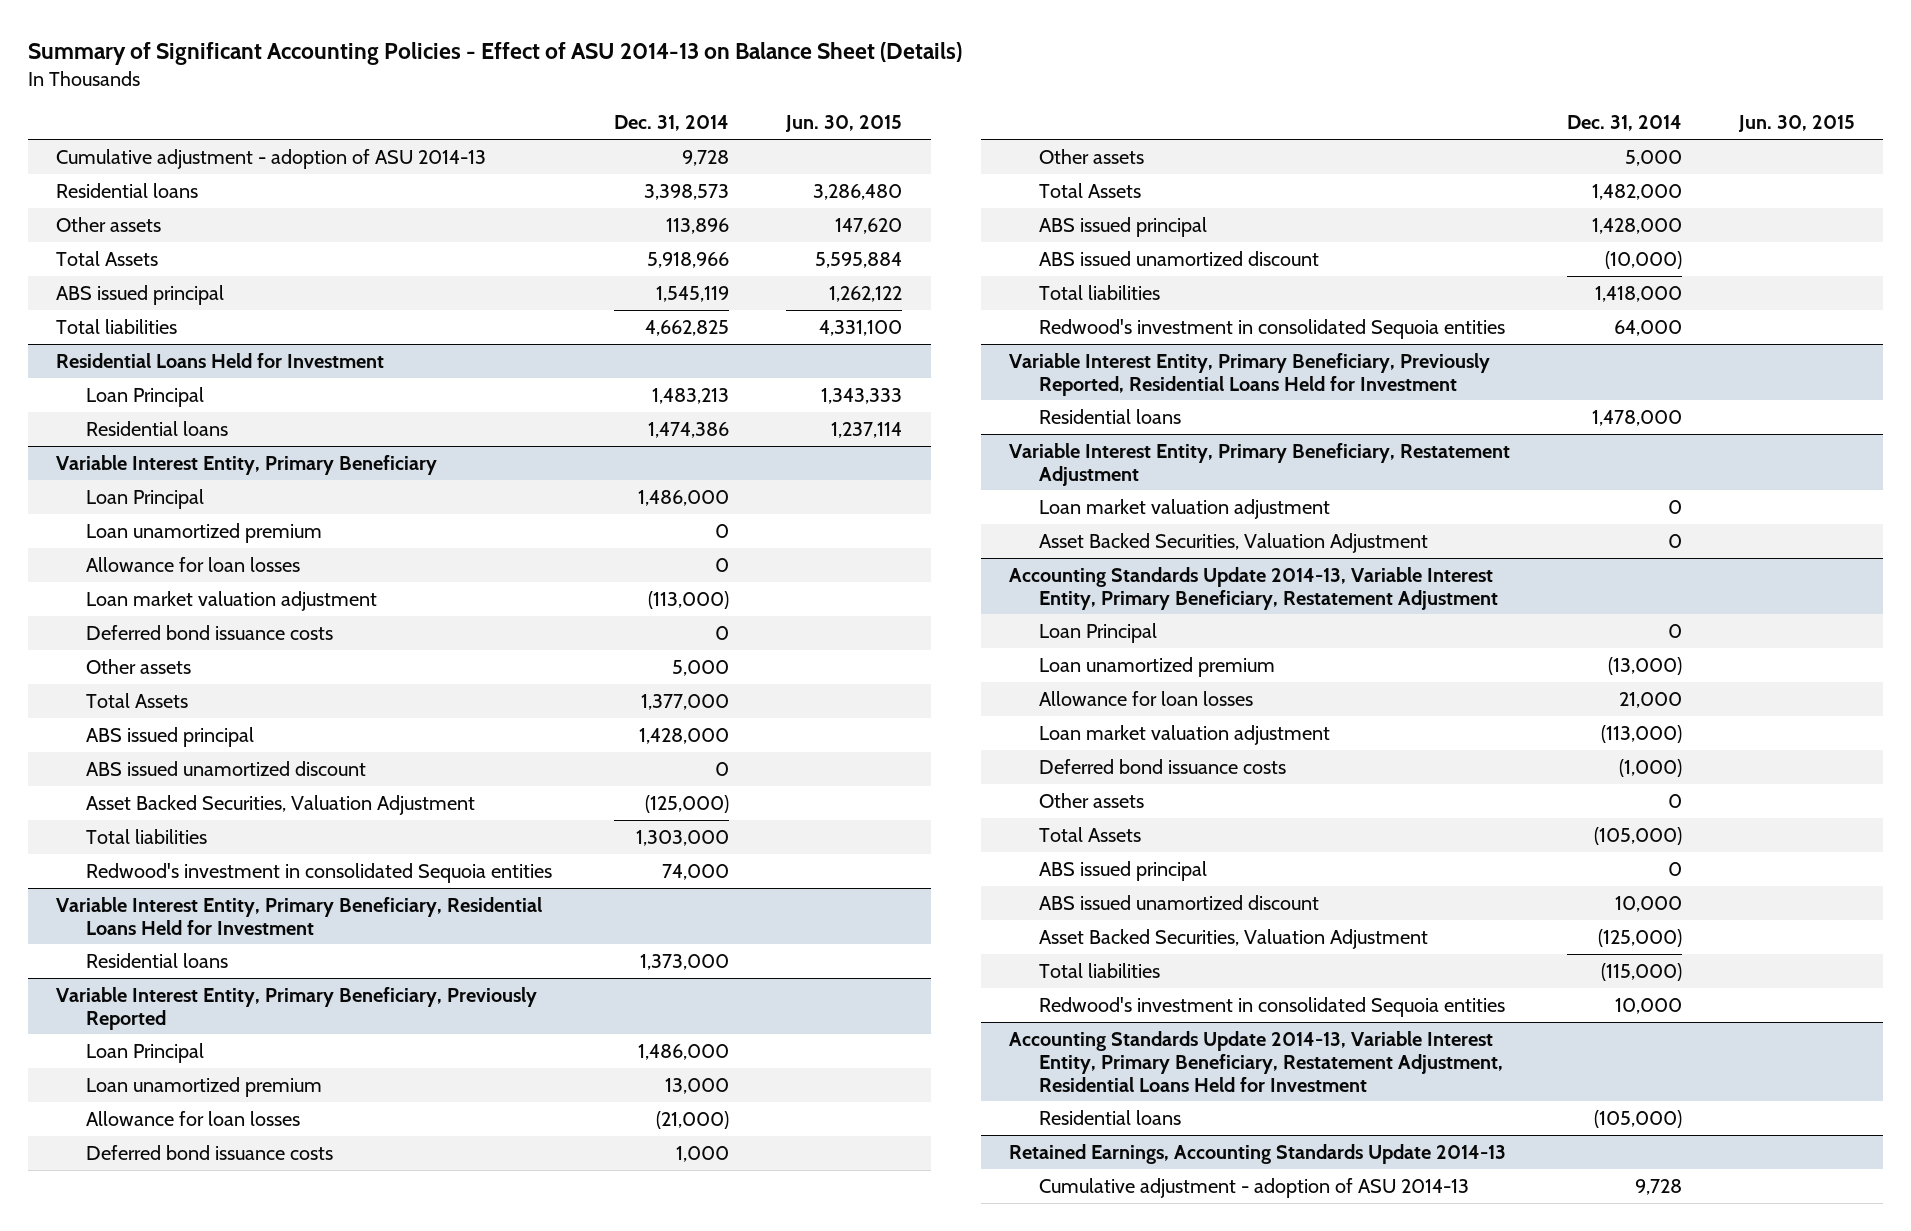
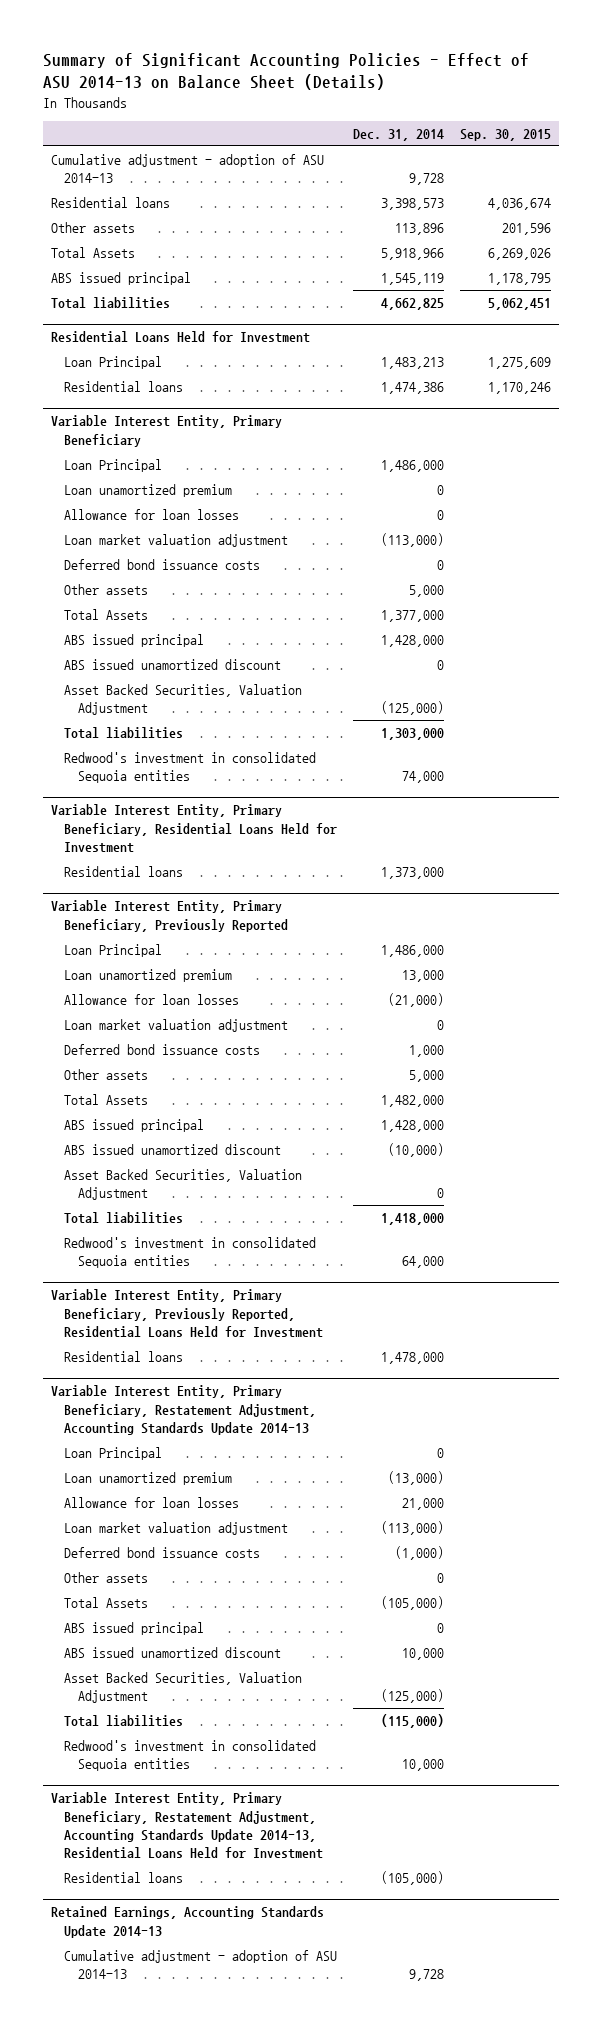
[785,115,903,133] Jun. 30, 2015 -> none
none -> [459,128,551,141] Sep. 30, 2015
none -> [64,1019,289,1033] Loan market valuation adjustment
none -> [64,1169,303,1201] Asset Backed Securities, Valuation Adjustment
[1008,442,1510,486] Variable Interest Entity, Primary Beneficiary, Restatement Adjustment -> none
[1038,498,1330,519] Loan market valuation adjustment -> none
[1038,532,1428,553] Asset Backed Securities, Valuation Adjustment -> none
[1008,566,1498,610] Accounting Standards Update 2014-13, Variable Interest Entity, Primary Beneficiary, Restatement Adjustment -> [51,1385,317,1435] Variable Interest Entity, Primary Beneficiary, Restatement Adjustment, Accounting Standards Update 2014-13
[1008,1030,1503,1092] Accounting Standards Update 2014-13, Variable Interest Entity, Primary Beneficiary, Restatement Adjustment, Residential Loans Held for Investment -> [51,1792,324,1860] Variable Interest Entity, Primary Beneficiary, Restatement Adjustment, Accounting Standards Update 2014-13, Residential Loans Held for Investment

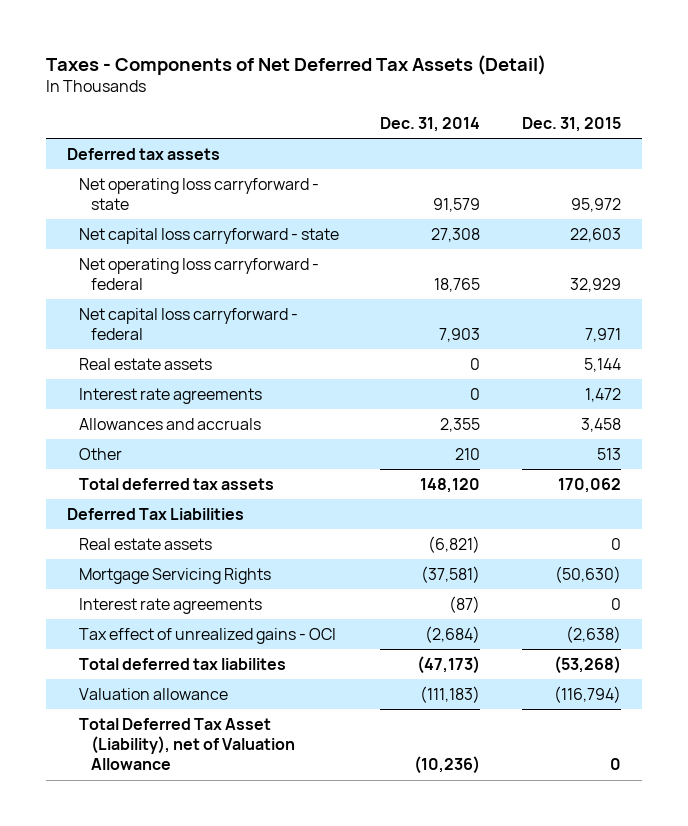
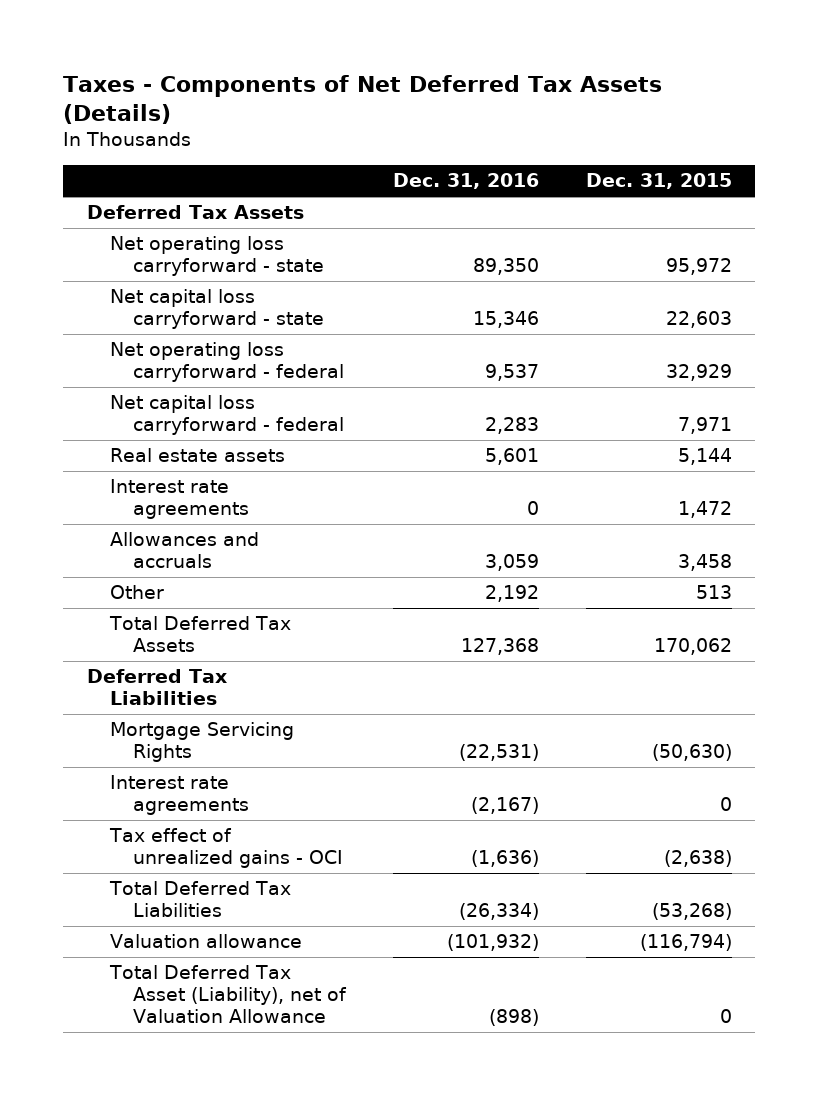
[45,54,546,75] Taxes - Components of Net Deferred Tax Assets (Detail) -> [63,75,663,125] Taxes - Components of Net Deferred Tax Assets (Details)
[380,116,481,132] Dec. 31, 2014 -> none
none -> [392,173,539,190] Dec. 31, 2016
[66,147,220,160] Deferred tax assets -> [86,205,304,220] Deferred Tax Assets
[78,477,274,490] Total deferred tax assets -> [108,616,291,653] Total Deferred Tax Assets
[78,537,212,550] Real estate assets -> none
[78,657,286,670] Total deferred tax liabilites -> [108,881,291,918] Total Deferred Tax Liabilities

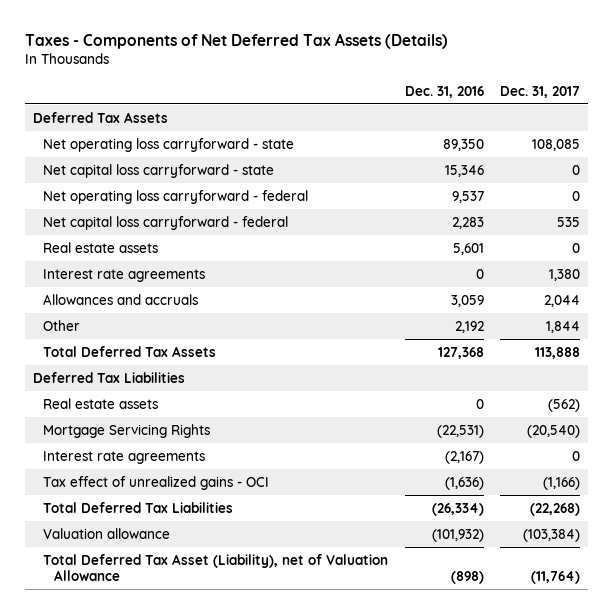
[585,173,732,190] Dec. 31, 2015 -> none
none -> [500,85,581,98] Dec. 31, 2017
none -> [43,397,159,409] Real estate assets

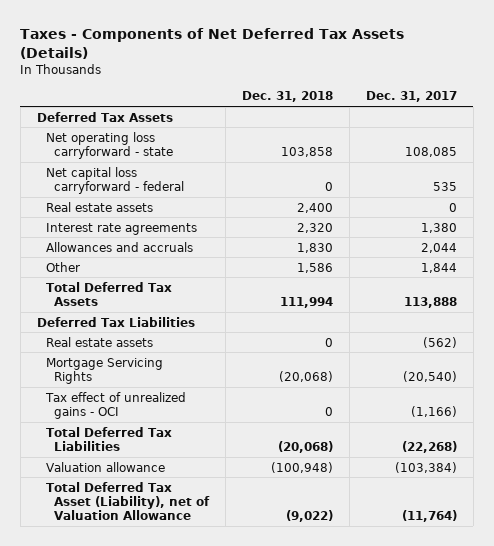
[404,85,484,98] Dec. 31, 2016 -> none
none -> [242,91,334,103] Dec. 31, 2018
[43,163,275,178] Net capital loss carryforward - state -> none
[43,189,309,204] Net operating loss carryforward - federal -> none
[43,450,206,464] Interest rate agreements -> none

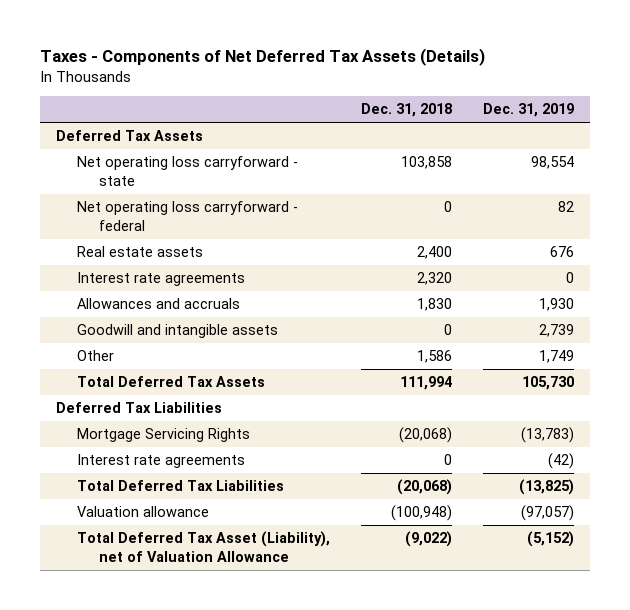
[365,91,457,103] Dec. 31, 2017 -> none
none -> [483,103,575,118] Dec. 31, 2019
[45,166,185,194] Net capital loss carryforward - federal -> [77,201,299,231] Net operating loss carryforward - federal
none -> [77,324,279,339] Goodwill and intangible assets
[45,336,153,347] Real estate assets -> none
[44,391,186,419] Tax effect of unrealized gains - OCI -> none
none -> [77,454,246,469] Interest rate agreements

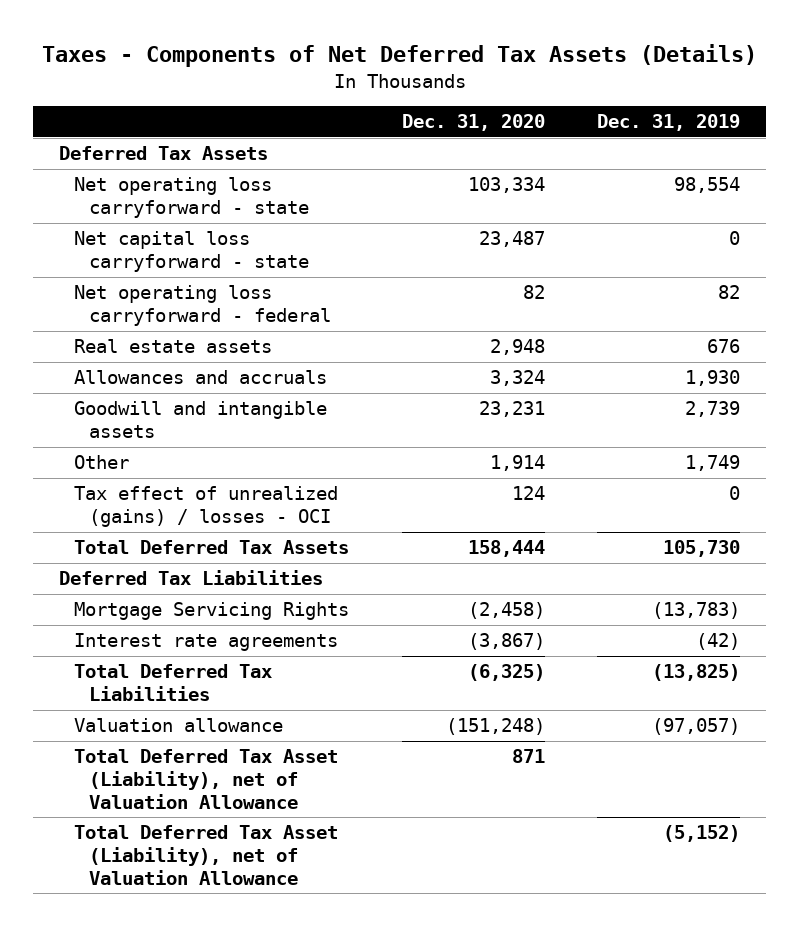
[361,103,453,118] Dec. 31, 2018 -> none
none -> [401,114,545,132] Dec. 31, 2020
none -> [74,231,309,273] Net capital loss carryforward - state
[77,272,246,287] Interest rate agreements -> none
none -> [74,486,339,528] Tax effect of unrealized (gains) / losses - OCI
none -> [74,749,339,810] Total Deferred Tax Asset (Liability), net of Valuation Allowance

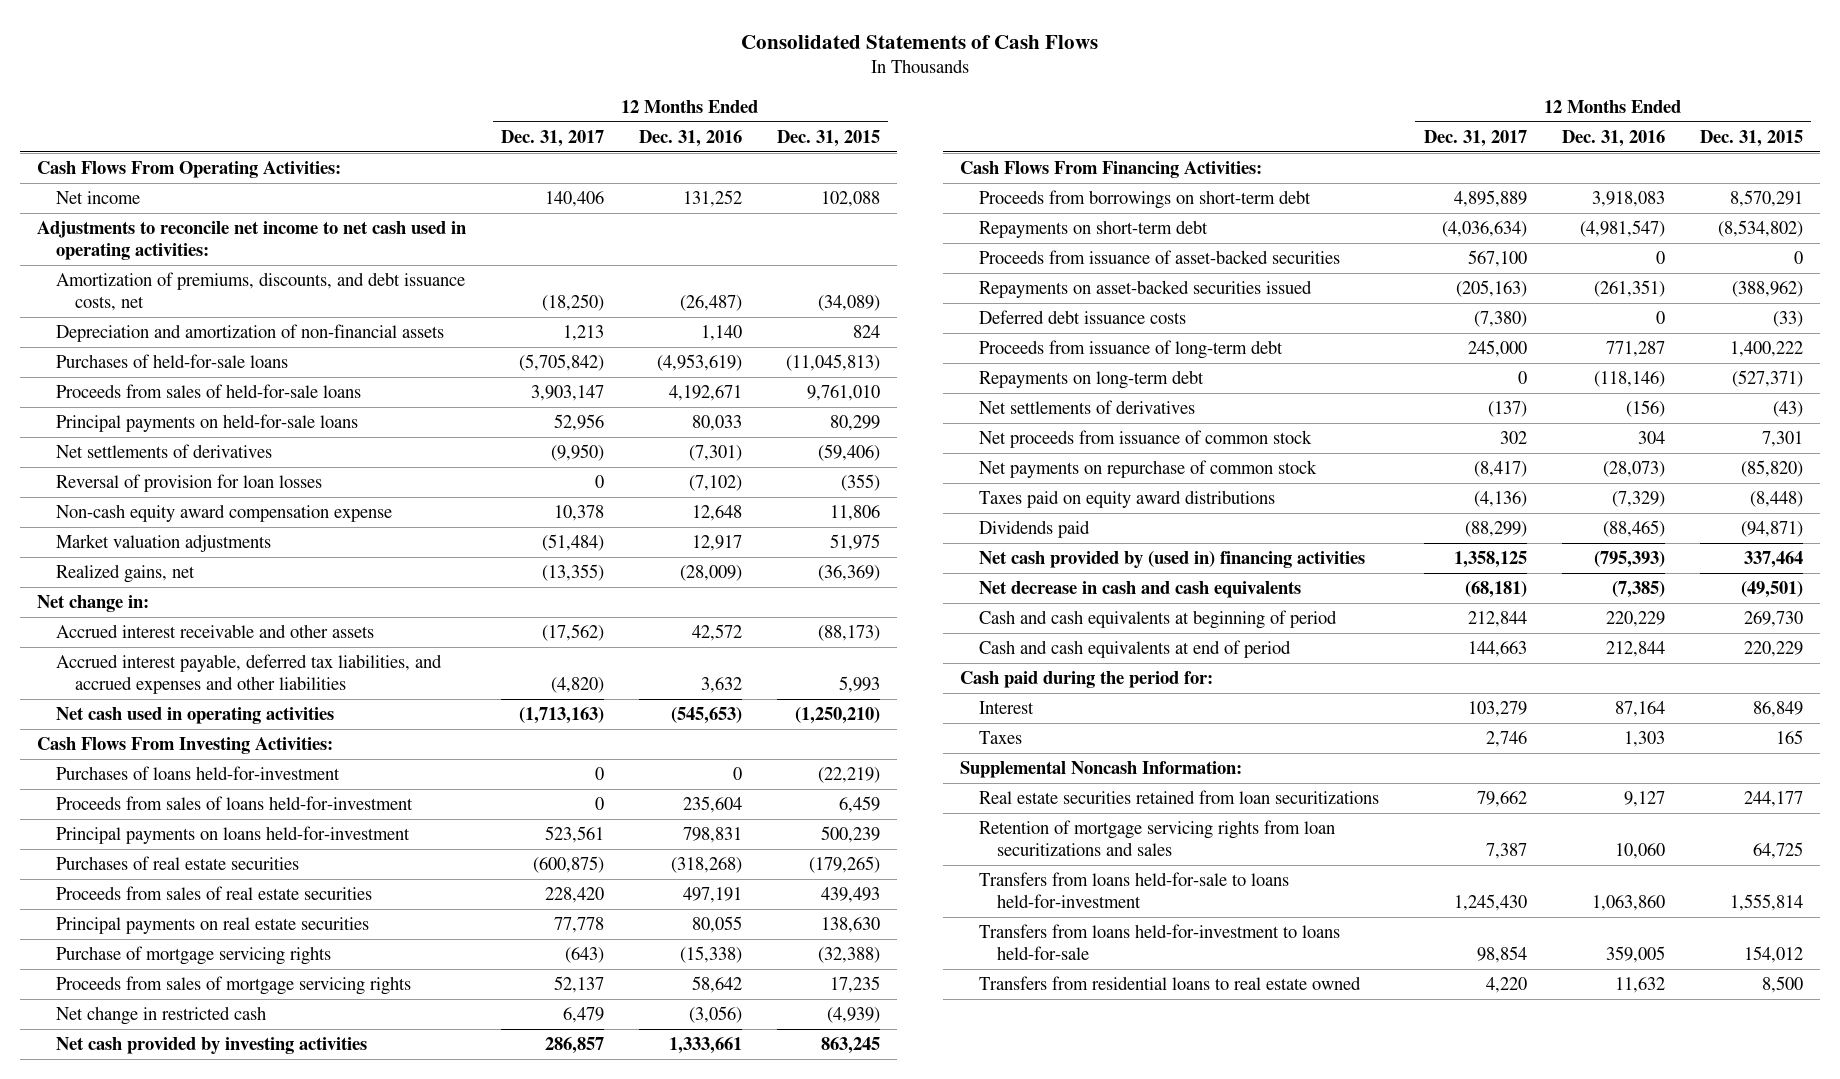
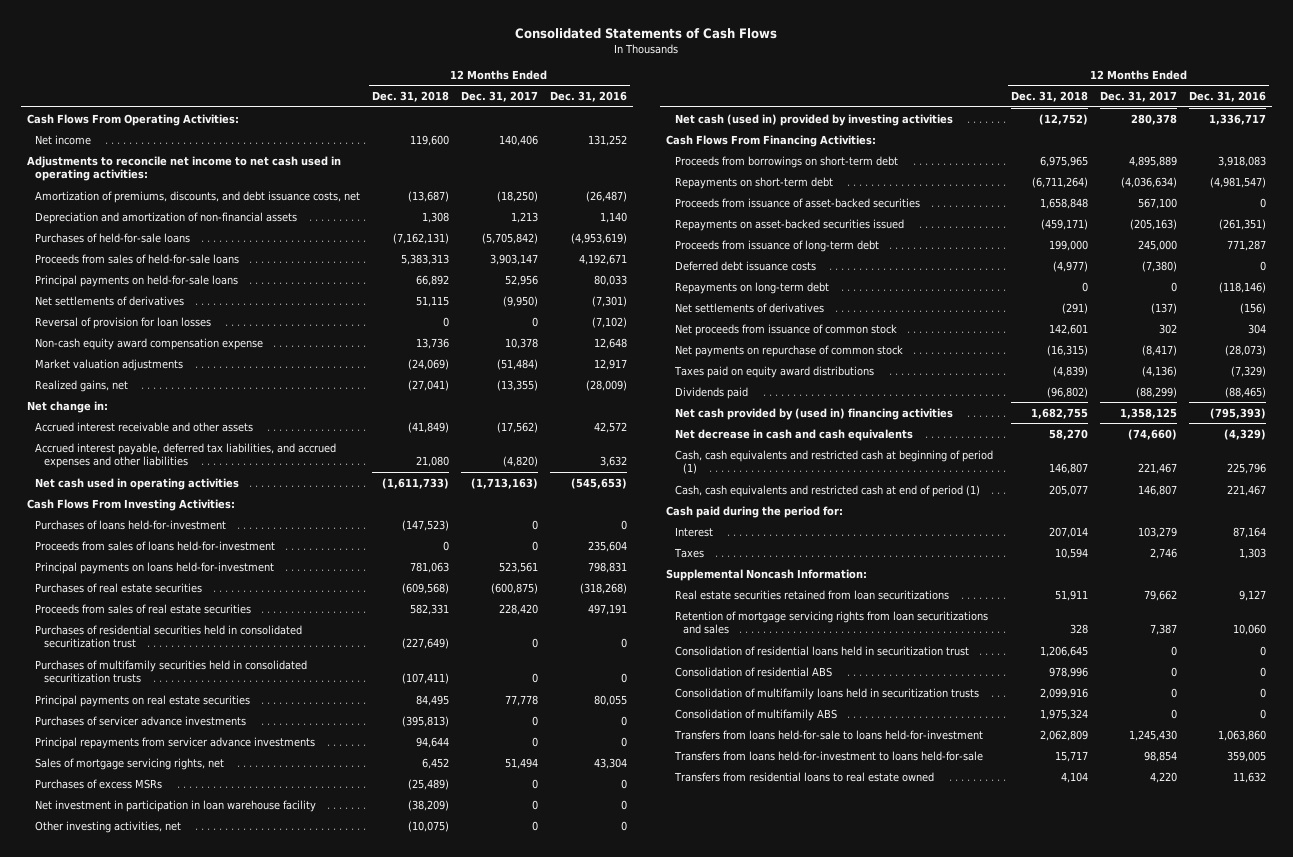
[776,130,880,148] Dec. 31, 2015 -> none
none -> [372,91,450,103] Dec. 31, 2018
none -> [35,624,303,649] Purchases of residential securities held in consolidated securitization trust
none -> [35,659,308,684] Purchases of multifamily securities held in consolidated securitization trusts
[56,946,332,966] Purchase of mortgage servicing rights -> none
[56,1006,267,1026] Net change in restricted cash -> none
none -> [35,715,247,726] Purchases of servicer advance investments
none -> [35,736,316,749] Principal repayments from servicer advance investments
[56,976,412,996] Proceeds from sales of mortgage servicing rights -> [35,757,225,770] Sales of mortgage servicing rights, net
[554,976,605,994] 52,137 -> [504,757,538,769] 51,494
[691,976,742,994] 58,642 -> [593,757,627,769] 43,304
none -> [35,778,163,789] Purchases of excess MSRs
none -> [35,799,317,812] Net investment in participation in loan warehouse facility
none -> [35,820,182,833] Other investing activities, net
[56,1037,368,1055] Net cash provided by investing activities -> [674,113,953,126] Net cash (used in) provided by investing activities
[545,1037,605,1055] 286,857 -> [1131,113,1178,125] 280,378
[668,1037,742,1055] 1,333,661 -> [1209,113,1267,125] 1,336,717
[978,310,1186,325] Deferred debt issuance costs -> [674,260,816,271] Deferred debt issuance costs
[1465,581,1528,599] (68,181) -> [1128,428,1178,440] (74,660)
[1611,581,1665,599] (7,385) -> [1224,428,1267,440] (4,329)
[978,610,1337,630] Cash and cash equivalents at beginning of period -> [674,449,993,475] Cash, cash equivalents and restricted cash at beginning of period (1)
[1468,611,1528,628] 212,844 -> [1138,463,1178,475] 221,467
[1605,611,1665,628] 220,229 -> [1227,463,1267,475] 225,796
[978,640,1291,659] Cash and cash equivalents at end of period -> [674,484,980,497] Cash, cash equivalents and restricted cash at end of period (1)
[1468,641,1528,658] 144,663 -> [1138,484,1178,496] 146,807
[1605,641,1665,658] 212,844 -> [1227,484,1267,496] 221,467
none -> [674,645,969,656] Consolidation of residential loans held in securitization trust
none -> [674,666,832,677] Consolidation of residential ABS
none -> [674,687,979,700] Consolidation of multifamily loans held in securitization trusts
none -> [674,708,837,721] Consolidation of multifamily ABS

